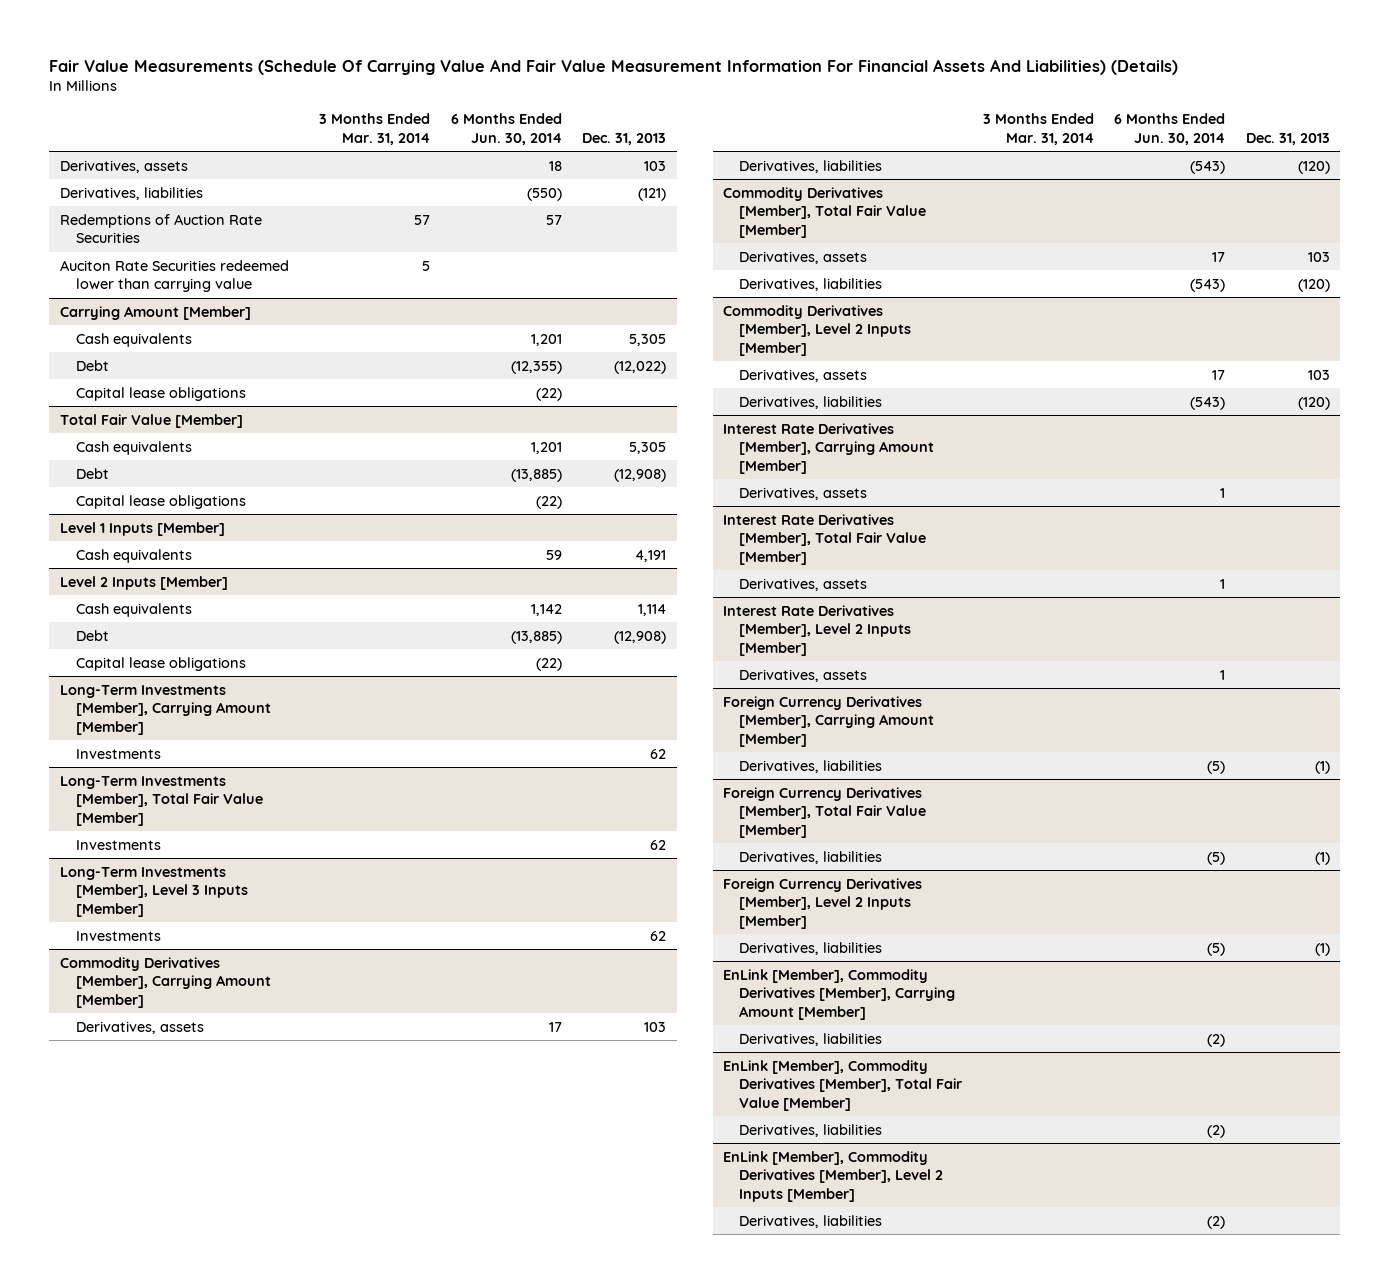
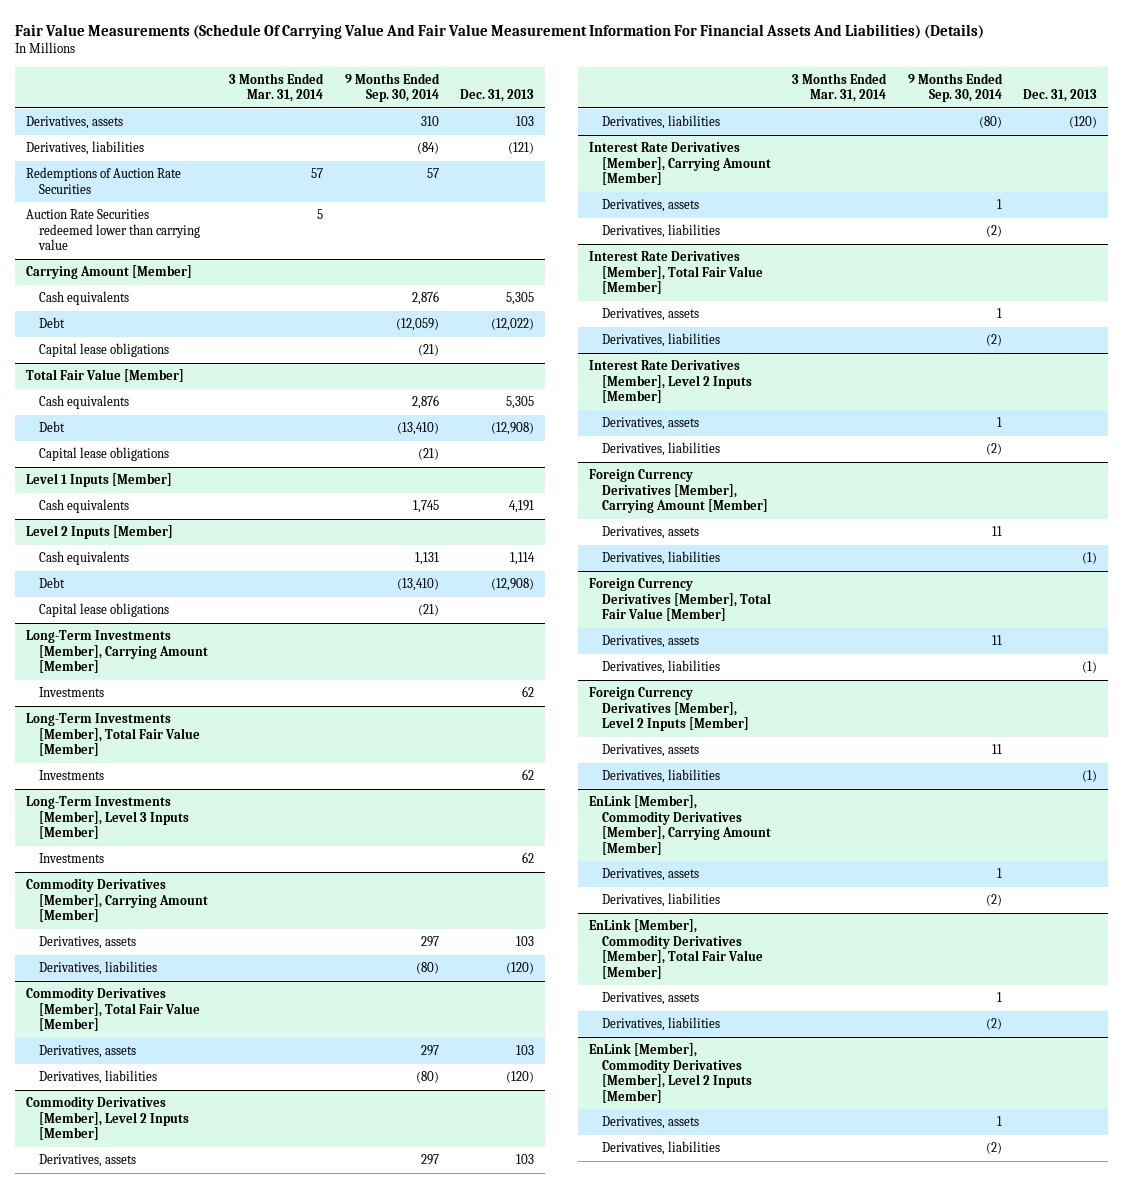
[450,113,562,145] 6 Months Ended Jun. 30, 2014 -> none
none -> [344,72,440,103] 9 Months Ended Sep. 30, 2014
[59,259,289,293] Auciton Rate Securities redeemed lower than carrying value -> [25,209,201,251] Auction Rate Securities redeemed lower than carrying value
none -> [601,224,720,239] Derivatives, liabilities
none -> [601,333,720,348] Derivatives, liabilities
none -> [601,442,720,457] Derivatives, liabilities
none -> [601,526,699,540] Derivatives, assets
none -> [601,635,699,649] Derivatives, assets
none -> [601,744,699,758] Derivatives, assets
none -> [601,868,699,882] Derivatives, assets
none -> [601,992,699,1006] Derivatives, assets
none -> [601,1116,699,1130] Derivatives, assets

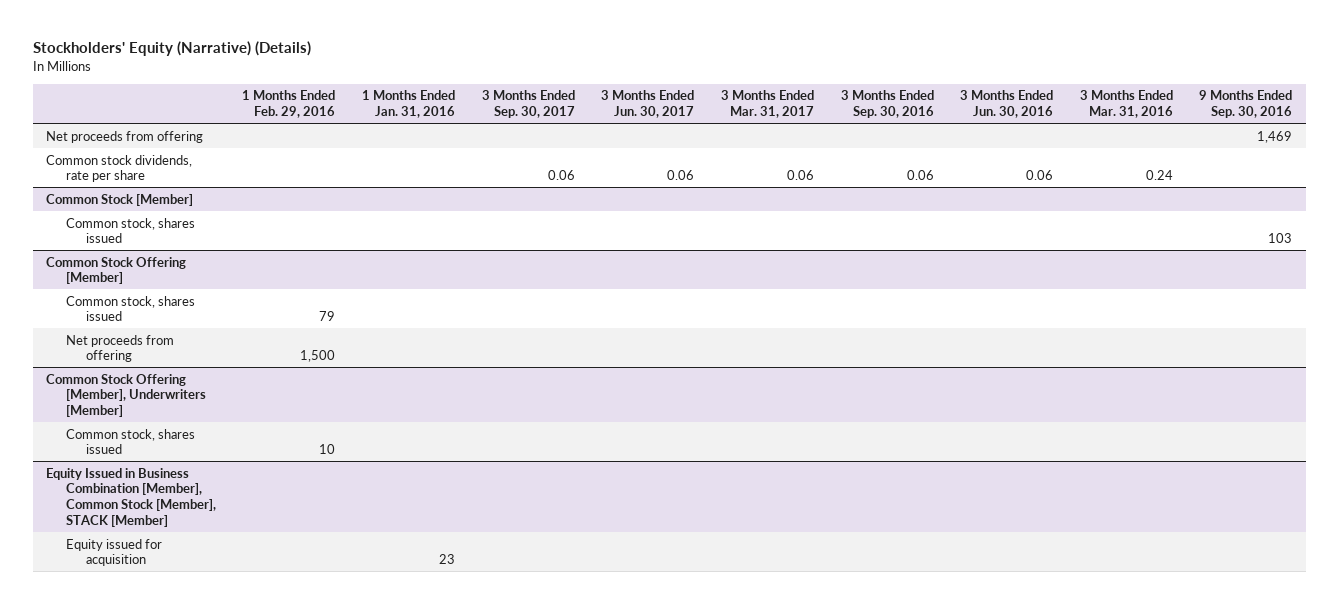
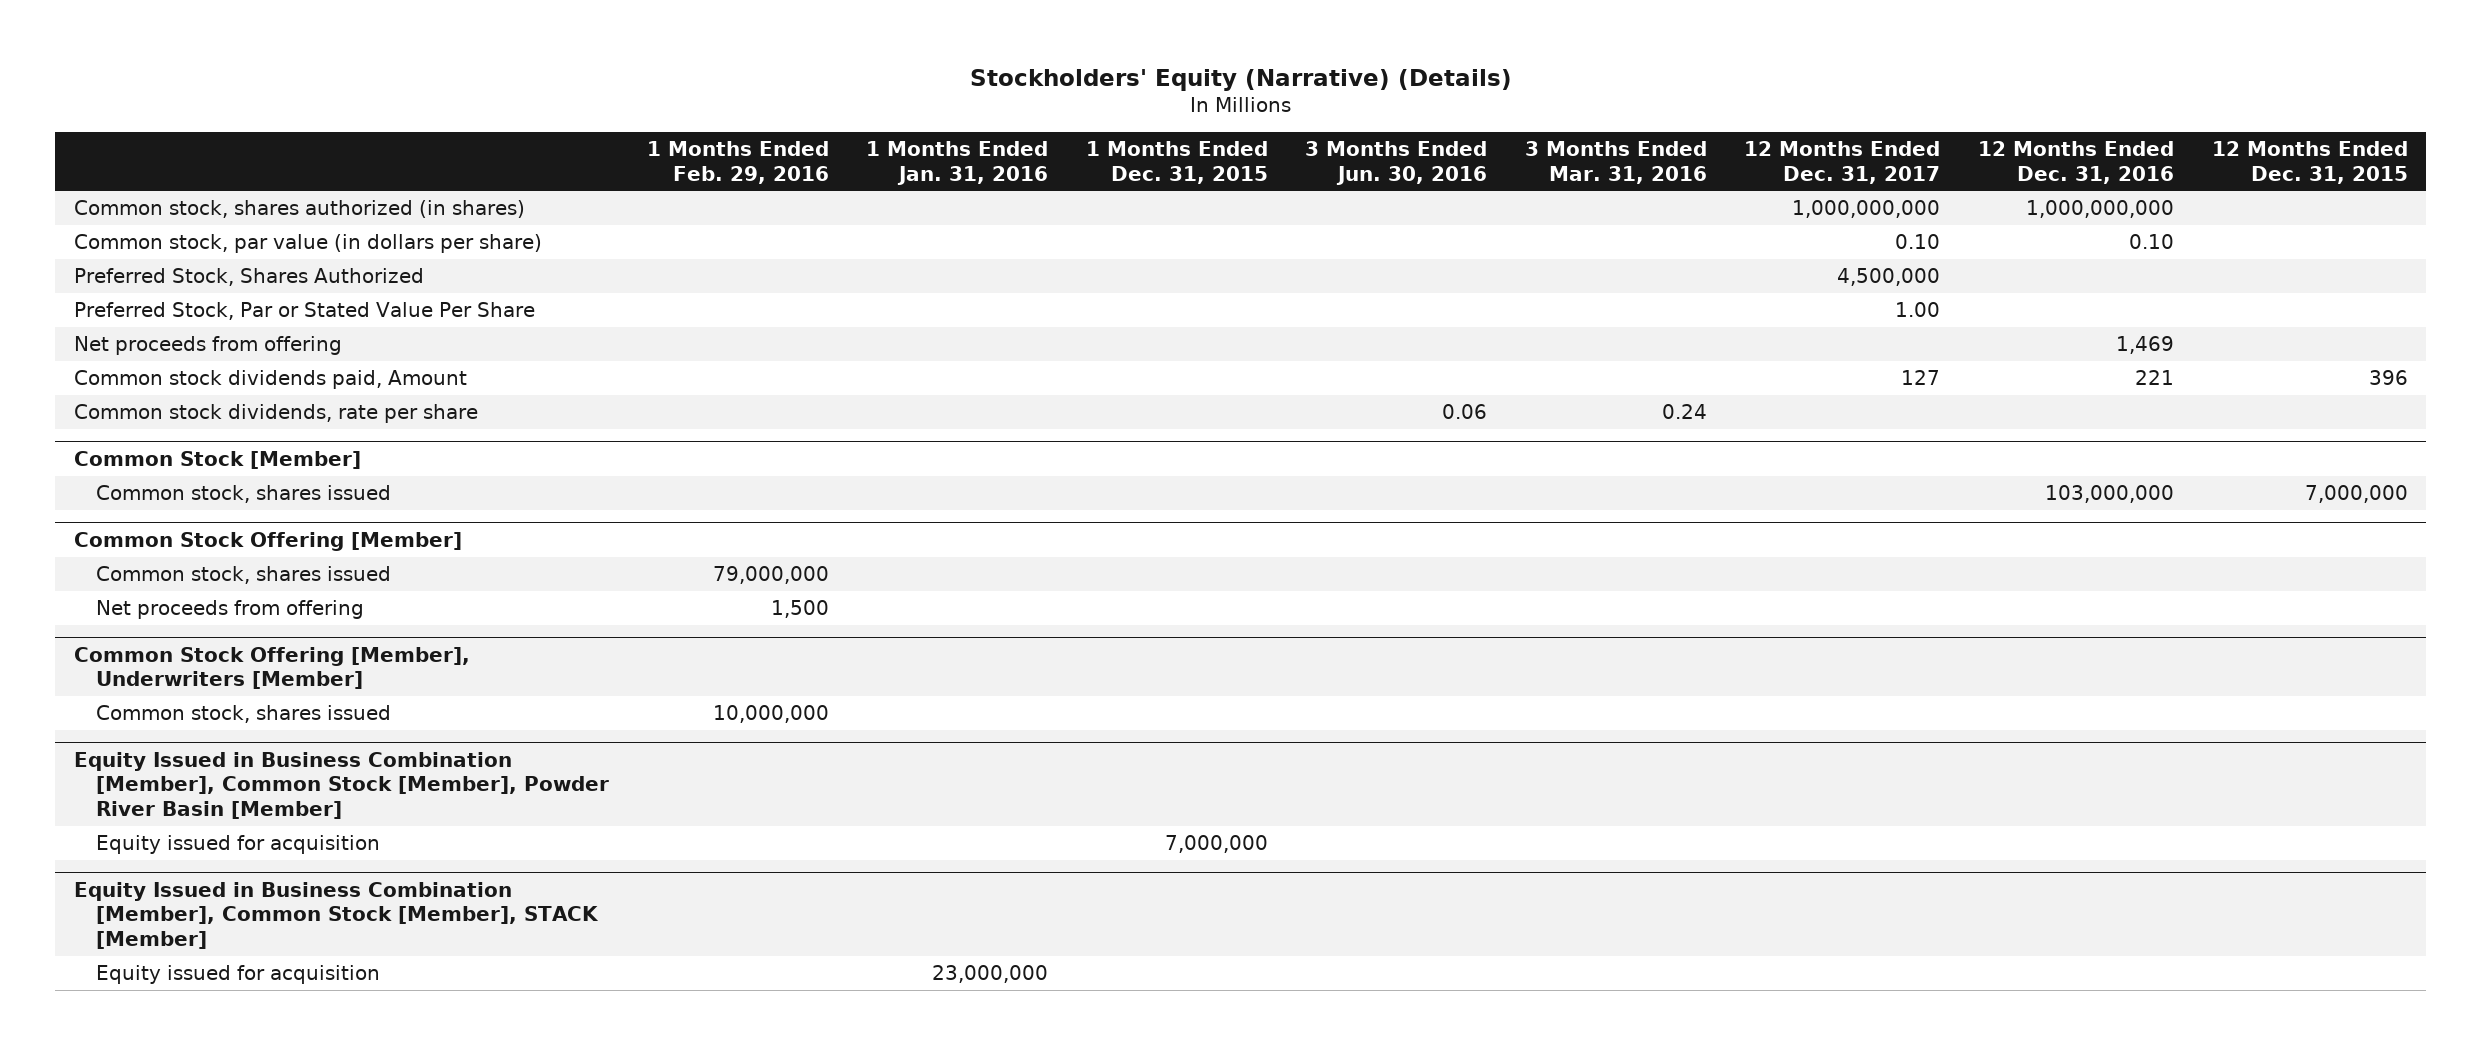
[481,90,575,119] 3 Months Ended Sep. 30, 2017 -> none
[601,90,695,119] 3 Months Ended Jun. 30, 2017 -> none
[720,90,814,119] 3 Months Ended Mar. 31, 2017 -> none
[840,90,934,119] 3 Months Ended Sep. 30, 2016 -> none
[1199,90,1293,119] 9 Months Ended Sep. 30, 2016 -> none
none -> [1085,140,1268,184] 1 Months Ended Dec. 31, 2015
none -> [1744,140,1941,184] 12 Months Ended Dec. 31, 2017
none -> [1977,140,2174,184] 12 Months Ended Dec. 31, 2016
none -> [2211,140,2408,184] 12 Months Ended Dec. 31, 2015
none -> [74,200,526,219] Common stock, shares authorized (in shares)
none -> [74,234,543,254] Common stock, par value (in dollars per share)
none -> [74,268,425,287] Preferred Stock, Shares Authorized
none -> [74,302,536,321] Preferred Stock, Par or Stated Value Per Share
none -> [74,370,468,390] Common stock dividends paid, Amount
[319,311,336,322] 79 -> [712,566,829,585] 79,000,000
[319,444,336,455] 10 -> [712,705,829,724] 10,000,000
none -> [74,751,610,820] Equity Issued in Business Combination [Member], Common Stock [Member], Powder River Basin [Member]
none -> [96,835,381,855] Equity issued for acquisition
[439,554,456,565] 23 -> [932,965,1049,984] 23,000,000

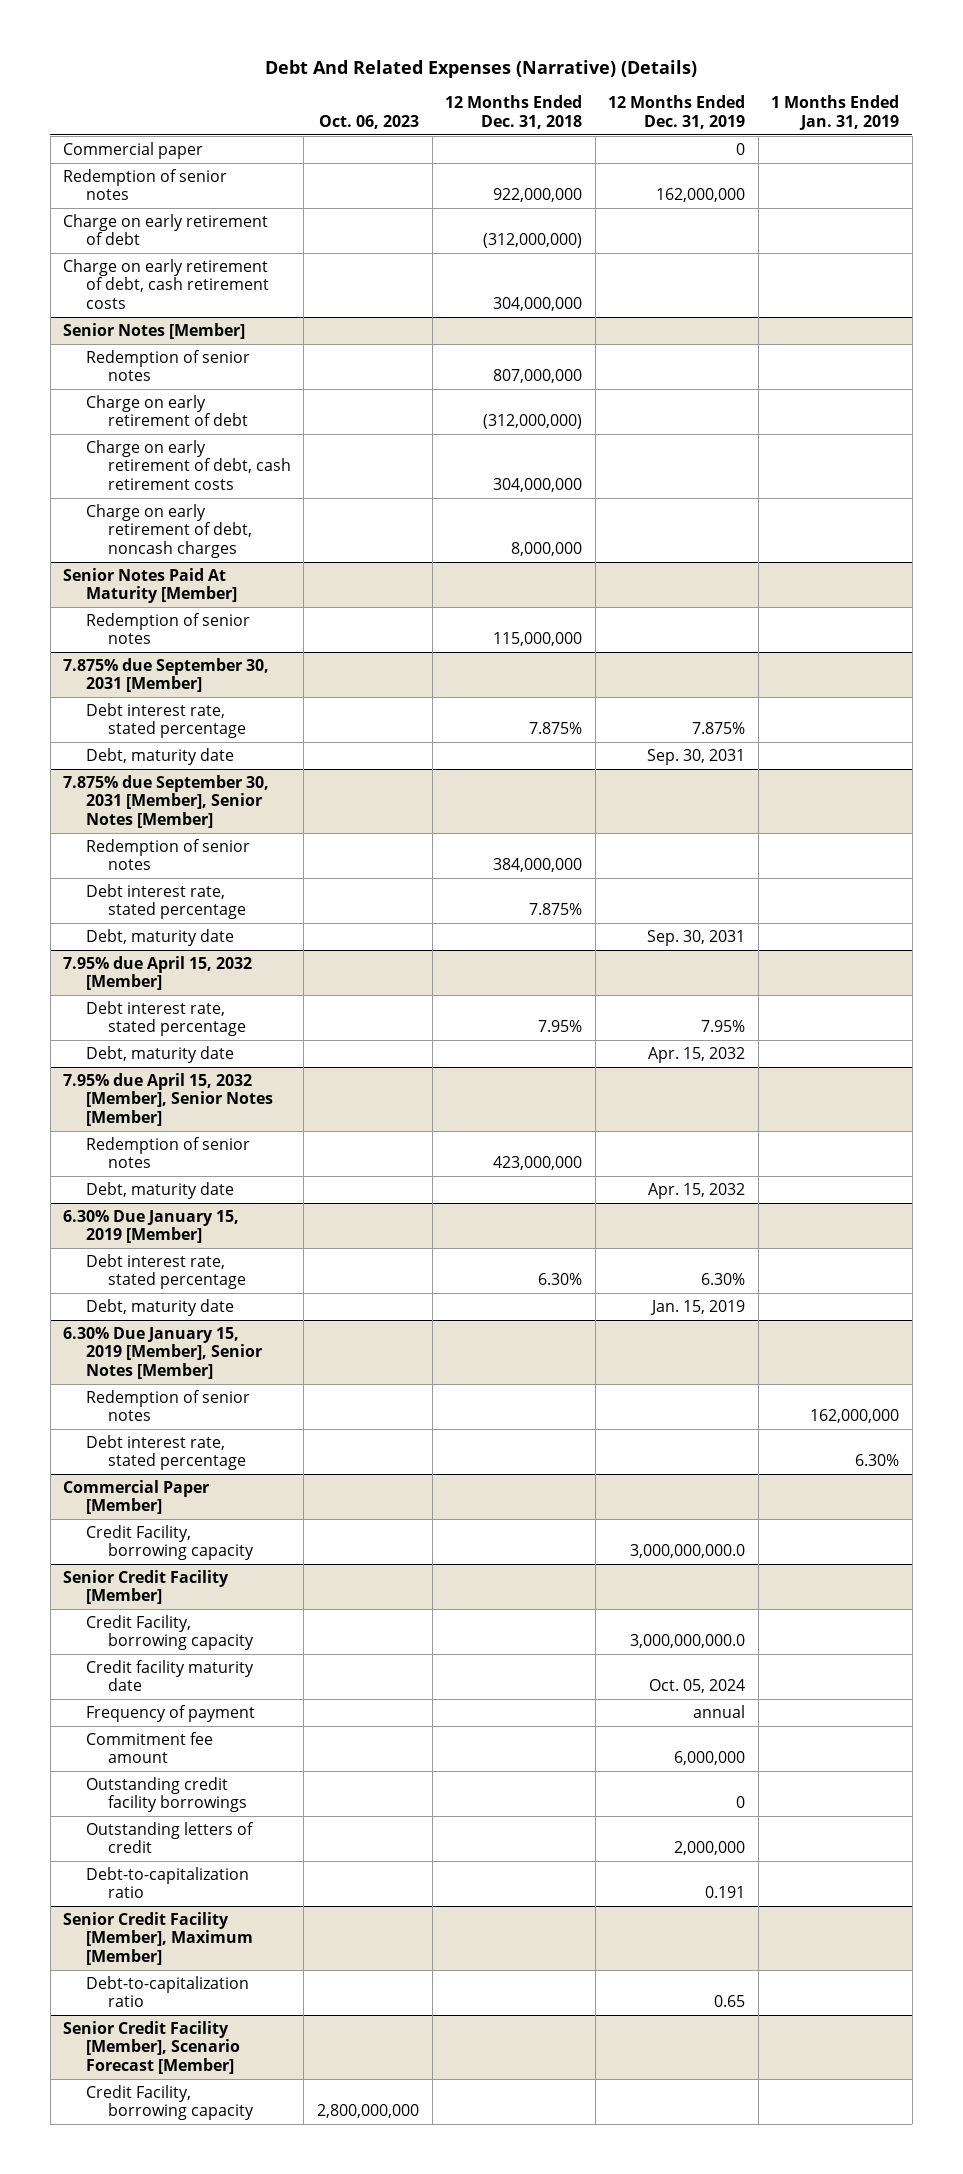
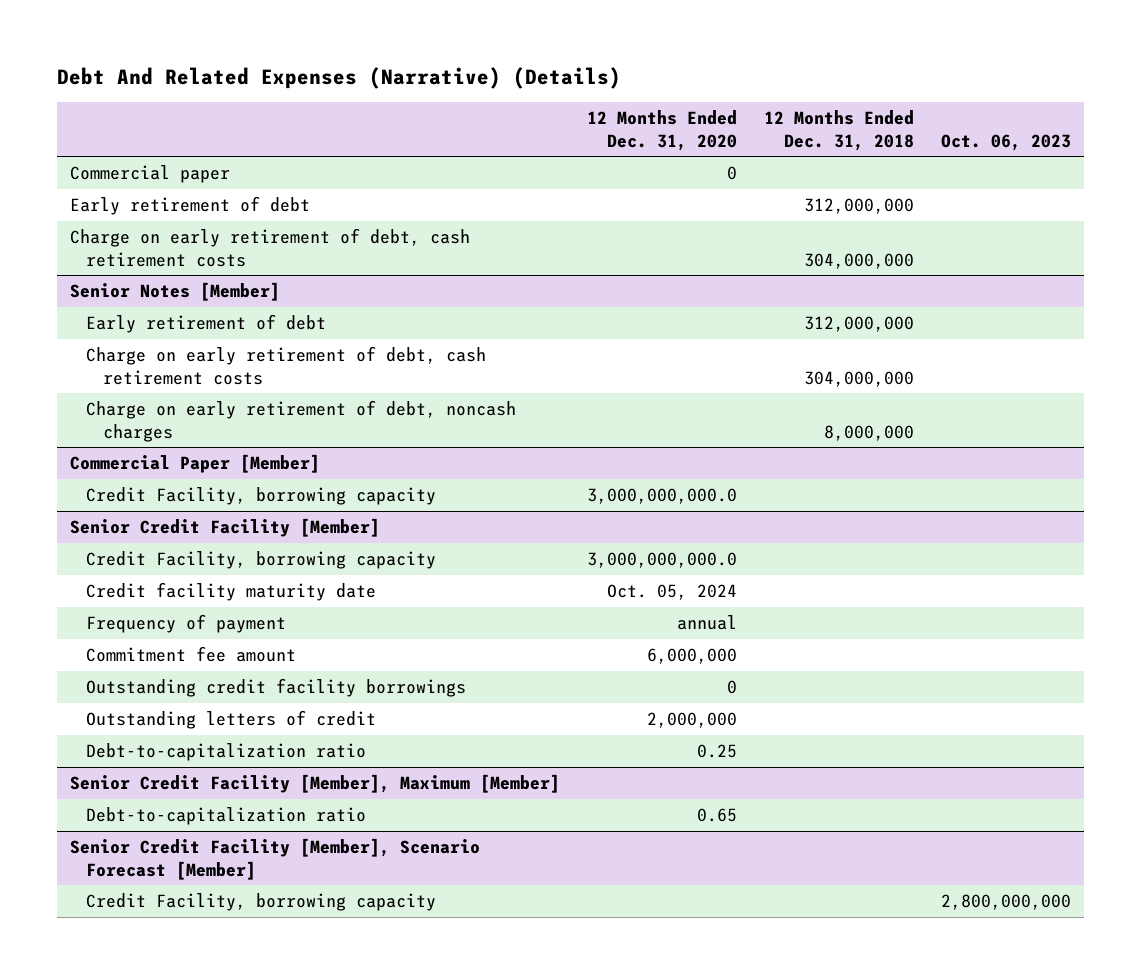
[608,95,746,129] 12 Months Ended Dec. 31, 2019 -> none
[771,95,900,130] 1 Months Ended Jan. 31, 2019 -> none
none -> [587,109,738,151] 12 Months Ended Dec. 31, 2020
[63,168,228,201] Redemption of senior notes -> none
[63,213,269,246] Charge on early retirement of debt -> [70,195,311,215] Early retirement of debt
[483,233,583,249] (312,000,000) -> [804,197,915,214] 312,000,000
[85,349,250,382] Redemption of senior notes -> none
[85,394,248,427] Charge on early retirement of debt -> [86,313,327,333] Early retirement of debt
[483,414,583,430] (312,000,000) -> [804,315,915,332] 312,000,000
[63,567,237,604] Senior Notes Paid At Maturity [Member] -> none
[85,612,250,645] Redemption of senior notes -> none
[63,657,270,693] 7.875% due September 30, 2031 [Member] -> none
[85,702,246,739] Debt interest rate, stated percentage -> none
[85,747,234,765] Debt, maturity date -> none
[63,774,270,828] 7.875% due September 30, 2031 [Member], Senior Notes [Member] -> none
[85,838,250,871] Redemption of senior notes -> none
[85,883,246,920] Debt interest rate, stated percentage -> none
[85,928,234,946] Debt, maturity date -> none
[63,955,253,991] 7.95% due April 15, 2032 [Member] -> none
[85,1000,246,1037] Debt interest rate, stated percentage -> none
[85,1045,234,1063] Debt, maturity date -> none
[63,1072,273,1126] 7.95% due April 15, 2032 [Member], Senior Notes [Member] -> none
[85,1136,250,1169] Redemption of senior notes -> none
[85,1181,234,1199] Debt, maturity date -> none
[63,1209,240,1244] 6.30% Due January 15, 2019 [Member] -> none
[85,1253,246,1290] Debt interest rate, stated percentage -> none
[85,1298,234,1316] Debt, maturity date -> none
[63,1326,262,1379] 6.30% Due January 15, 2019 [Member], Senior Notes [Member] -> none
[85,1389,250,1422] Redemption of senior notes -> none
[85,1434,246,1471] Debt interest rate, stated percentage -> none

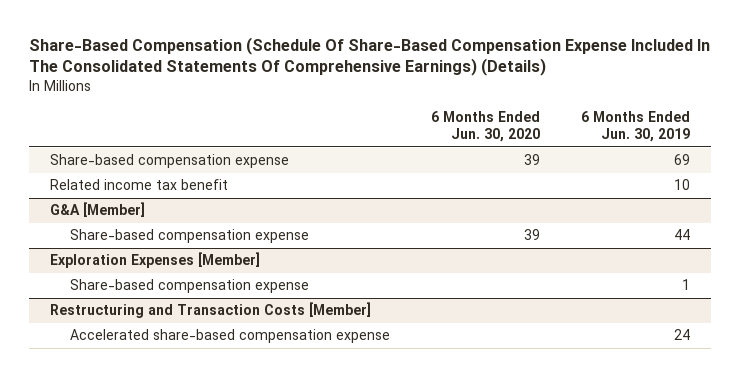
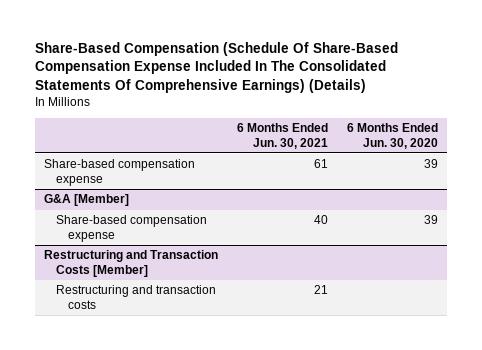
[581,111,691,142] 6 Months Ended Jun. 30, 2019 -> none
none -> [237,123,329,149] 6 Months Ended Jun. 30, 2021
[49,179,228,191] Related income tax benefit -> none
[49,252,260,269] Exploration Expenses [Member] -> none
[70,279,310,294] Share-based compensation expense -> none
[70,329,391,344] Accelerated share-based compensation expense -> [56,285,217,309] Restructuring and transaction costs

